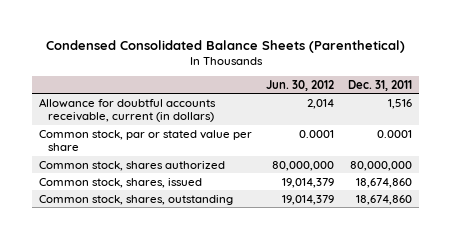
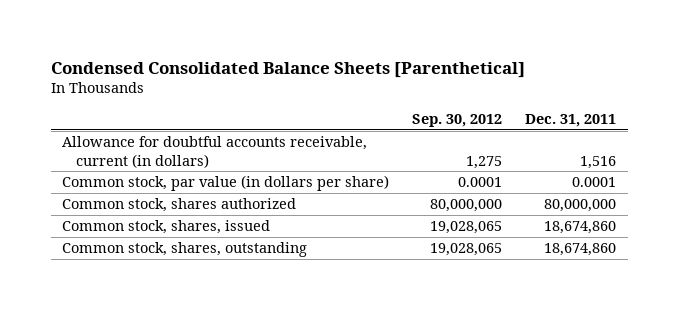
[45,39,405,53] Condensed Consolidated Balance Sheets (Parenthetical) -> [50,61,525,78] Condensed Consolidated Balance Sheets [Parenthetical]
[266,79,335,91] Jun. 30, 2012 -> none
none -> [412,114,503,128] Sep. 30, 2012
[39,129,253,152] Common stock, par or stated value per share -> [62,175,390,192] Common stock, par value (in dollars per share)

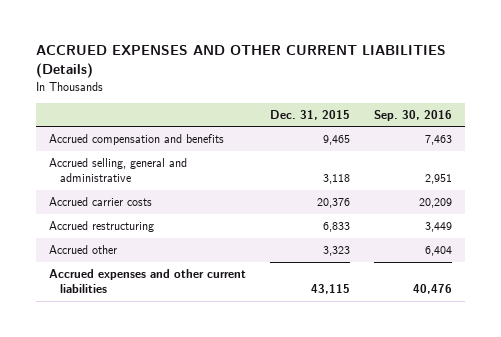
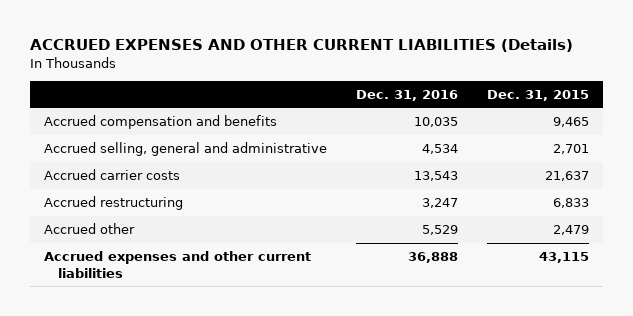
[374,109,453,121] Sep. 30, 2016 -> none
none -> [355,89,458,101] Dec. 31, 2016
[323,174,351,185] 3,118 -> [552,144,589,155] 2,701
[317,198,351,209] 20,376 -> [544,171,589,182] 21,637
[323,246,351,257] 3,323 -> [552,225,589,236] 2,479

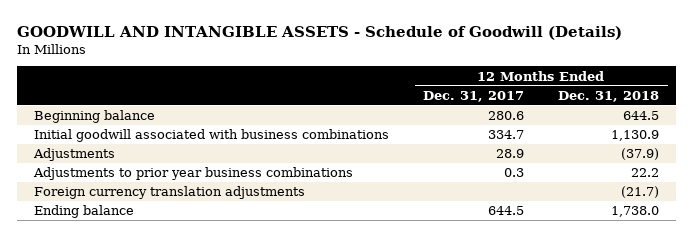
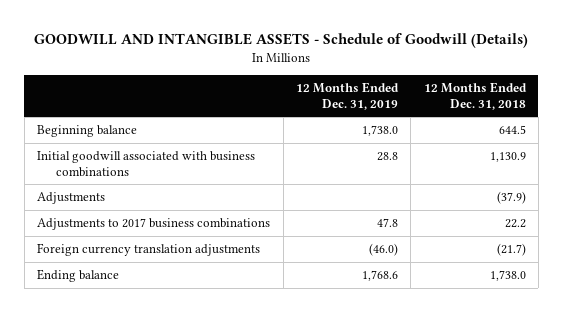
[423,90,525,102] Dec. 31, 2017 -> none
none -> [295,81,399,110] 12 Months Ended Dec. 31, 2019
[33,167,354,181] Adjustments to prior year business combinations -> [37,218,271,231] Adjustments to 2017 business combinations

